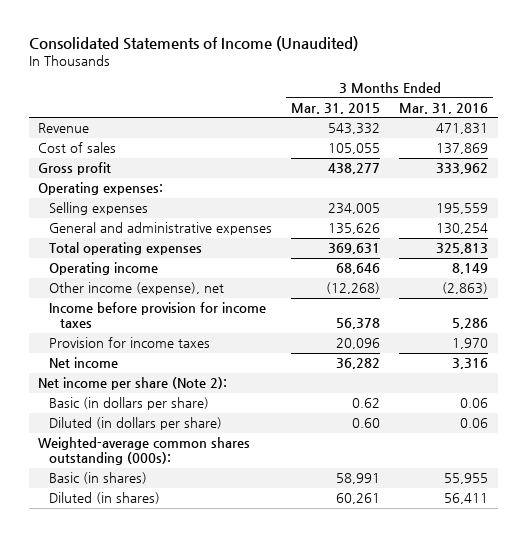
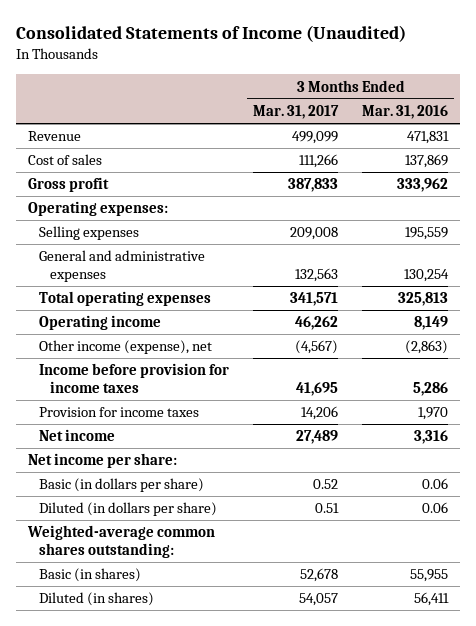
[291,102,381,114] Mar. 31, 2015 -> none
none -> [253,105,340,120] Mar. 31, 2017
[38,377,228,391] Net income per share (Note 2): -> [27,453,177,469] Net income per share:
[38,437,251,466] Weighted-average common shares outstanding (000s): -> [26,525,215,559] Weighted-average common shares outstanding:

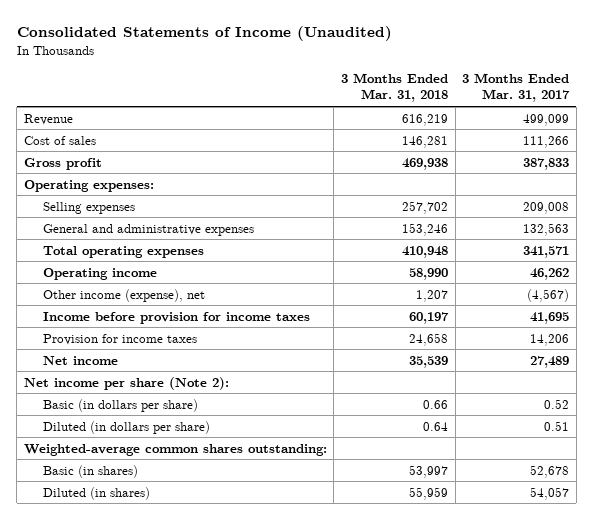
[362,105,449,120] Mar. 31, 2016 -> none
none -> [340,73,448,103] 3 Months Ended Mar. 31, 2018
[27,453,177,469] Net income per share: -> [23,376,229,390] Net income per share (Note 2):

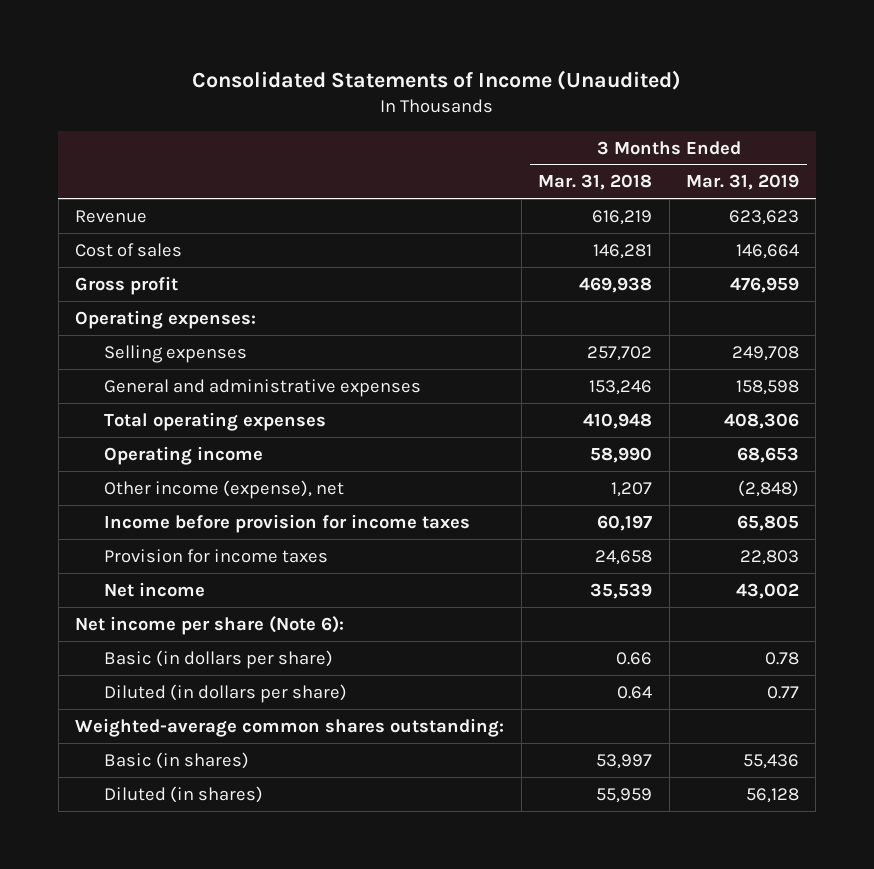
[462,73,571,103] 3 Months Ended Mar. 31, 2017 -> none
none -> [686,174,800,191] Mar. 31, 2019
[23,376,229,390] Net income per share (Note 2): -> [75,615,345,635] Net income per share (Note 6):

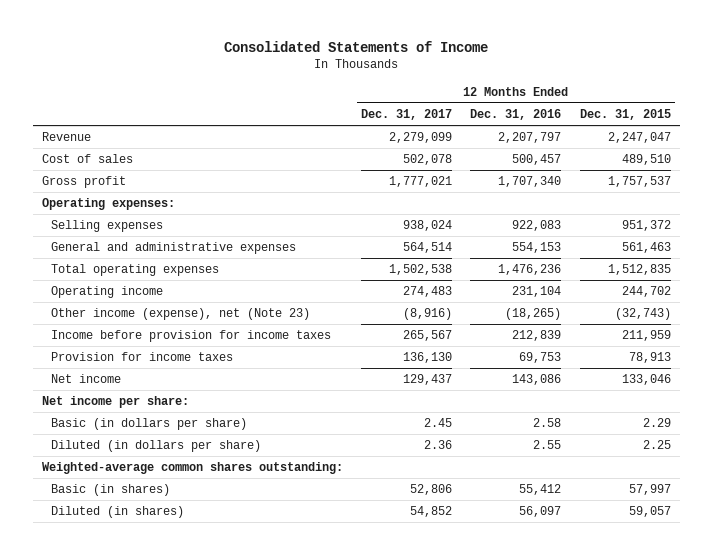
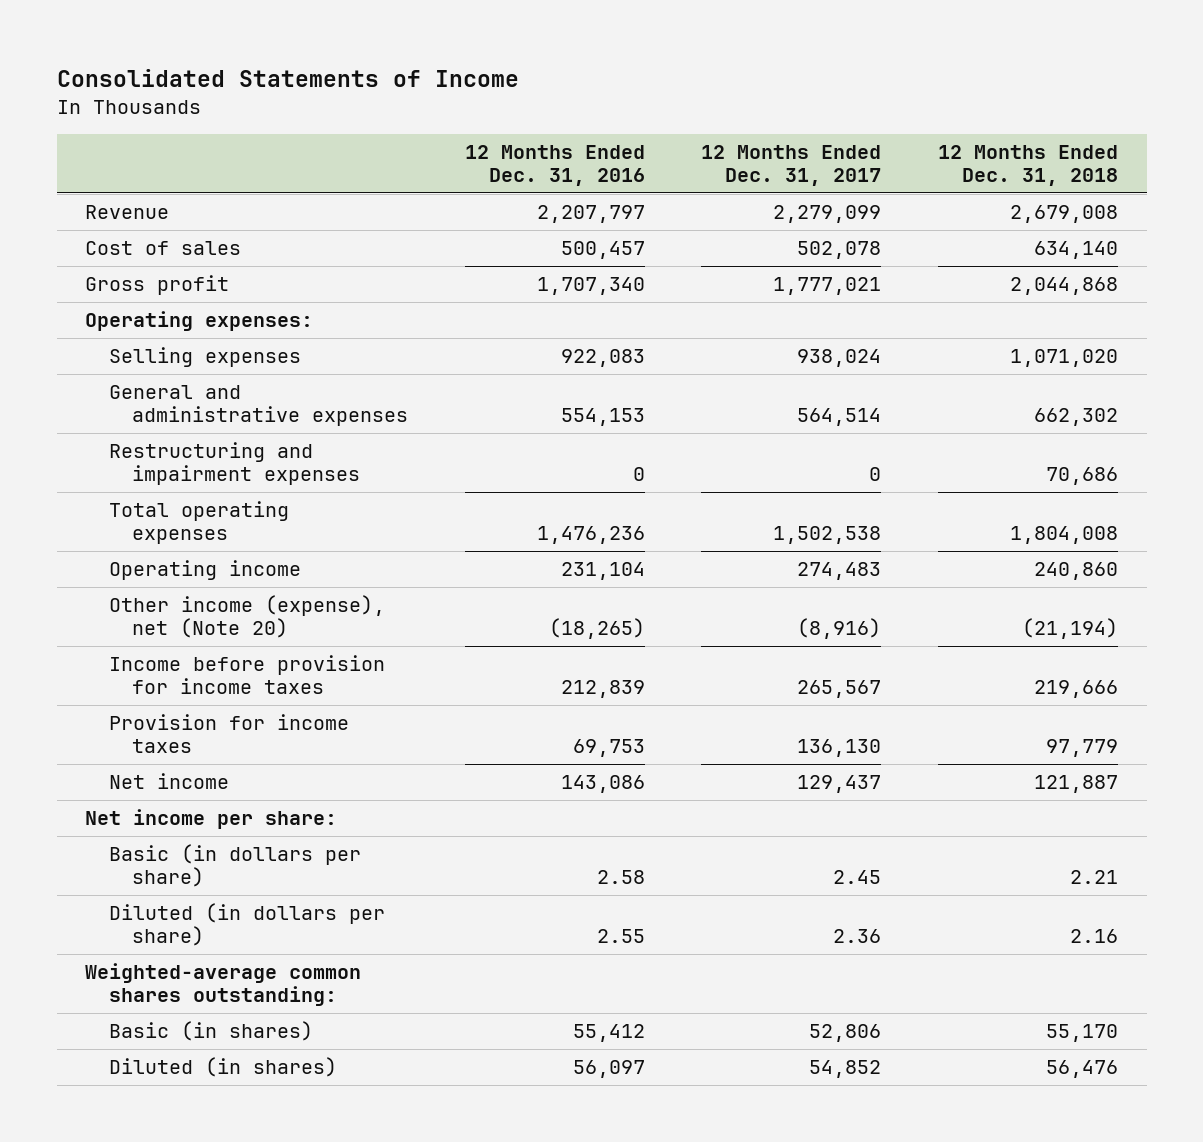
[579,108,671,120] Dec. 31, 2015 -> none
none -> [938,144,1119,187] 12 Months Ended Dec. 31, 2018
none -> [108,441,360,486] Restructuring and impairment expenses
[50,308,310,321] Other income (expense), net (Note 23) -> [108,594,385,639] Other income (expense), net (Note 20)

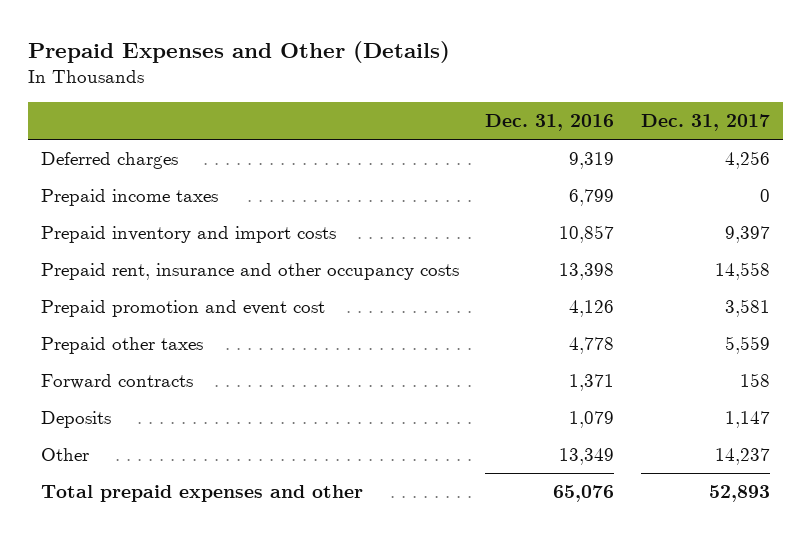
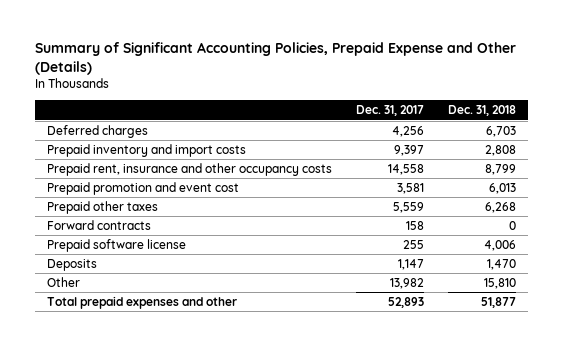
[28,40,451,63] Prepaid Expenses and Other (Details) -> [34,42,516,76] Summary of Significant Accounting Policies, Prepaid Expense and Other (Details)
[485,114,615,132] Dec. 31, 2016 -> none
none -> [448,105,517,117] Dec. 31, 2018
[41,189,219,207] Prepaid income taxes -> none
none -> [46,238,186,252] Prepaid software license
[714,448,770,466] 14,237 -> [389,277,424,289] 13,982

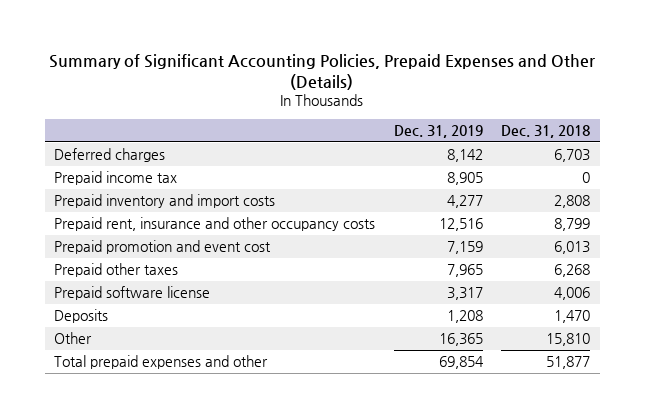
[34,42,516,76] Summary of Significant Accounting Policies, Prepaid Expense and Other (Details) -> [49,53,596,90] Summary of Significant Accounting Policies, Prepaid Expenses and Other (Details)
[355,105,424,117] Dec. 31, 2017 -> none
none -> [393,124,483,138] Dec. 31, 2019
none -> [54,171,178,186] Prepaid income tax
[46,219,151,230] Forward contracts -> none

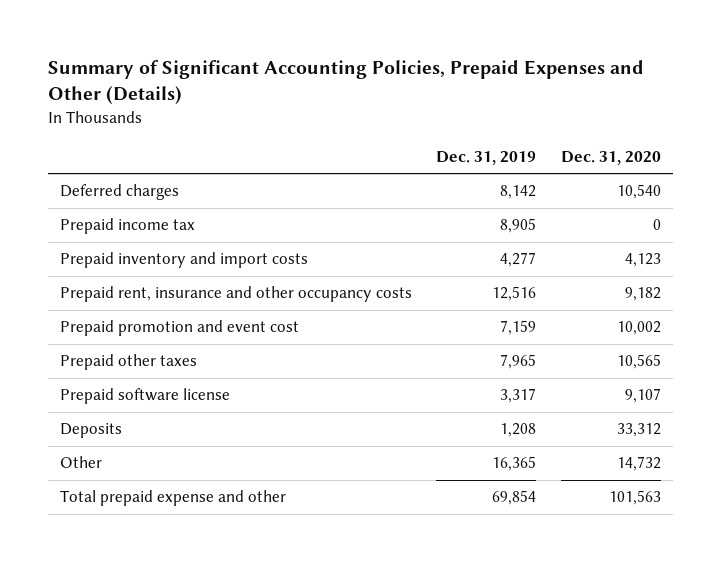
[501,124,591,138] Dec. 31, 2018 -> none
none -> [560,151,661,166] Dec. 31, 2020
[54,355,269,370] Total prepaid expenses and other -> [59,490,286,507] Total prepaid expense and other

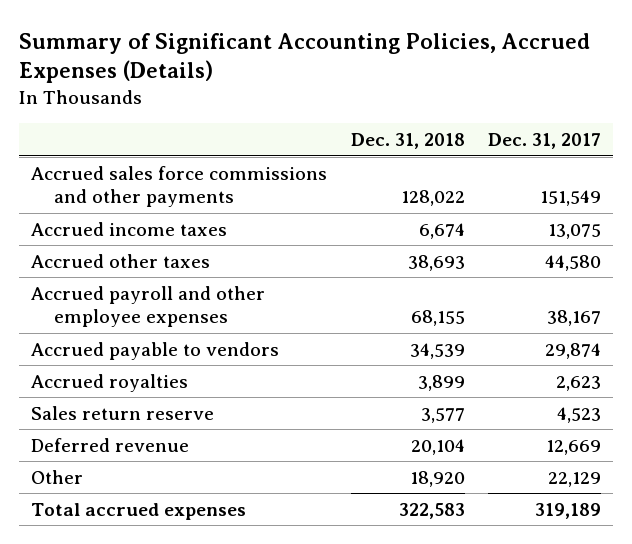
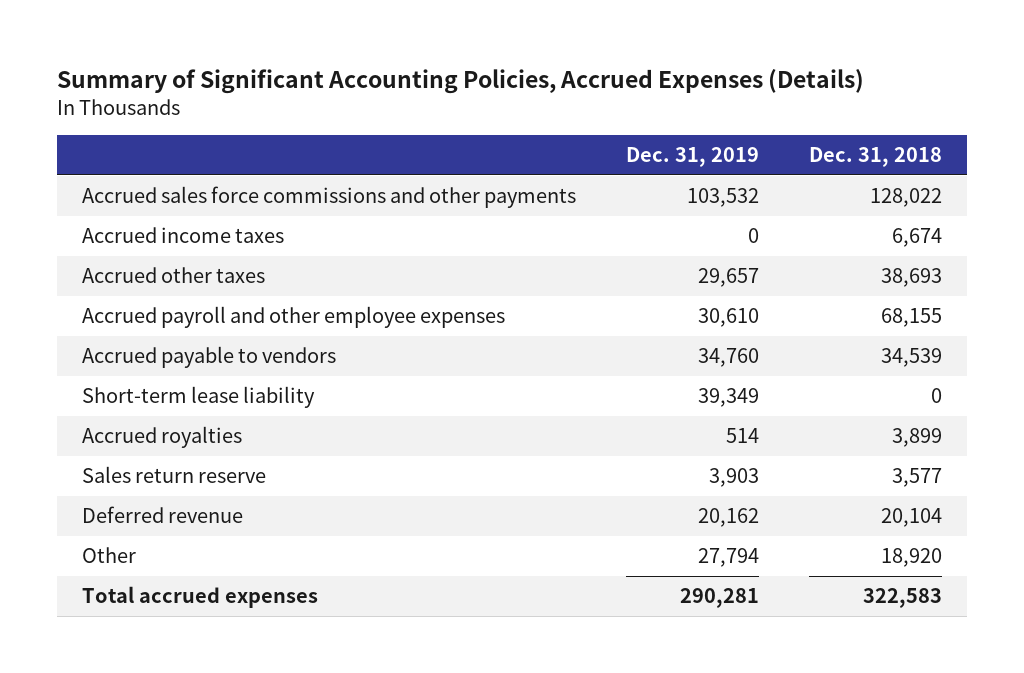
[488,132,602,149] Dec. 31, 2017 -> none
none -> [625,147,759,168] Dec. 31, 2019
none -> [81,386,315,409] Short-term lease liability

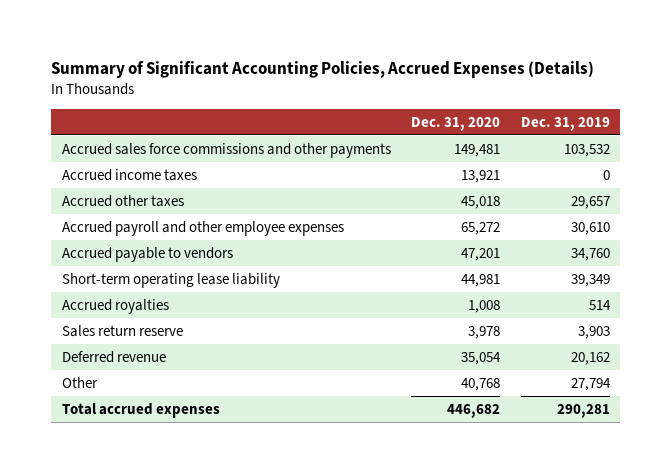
[809,147,943,168] Dec. 31, 2018 -> none
none -> [411,116,501,131] Dec. 31, 2020
[81,386,315,409] Short-term lease liability -> [61,272,280,288] Short-term operating lease liability

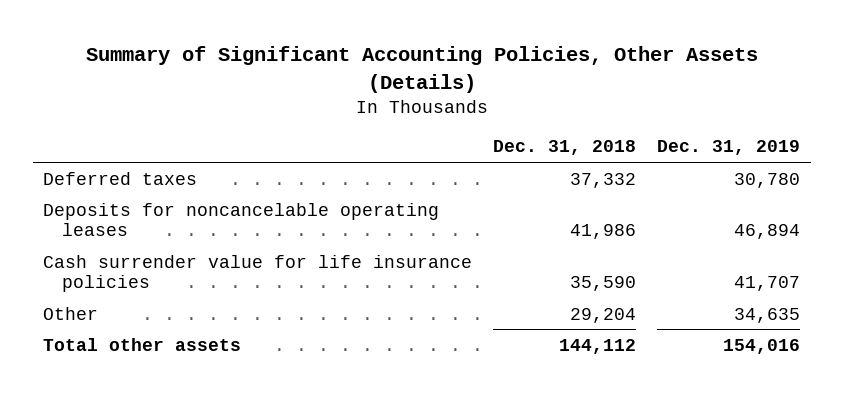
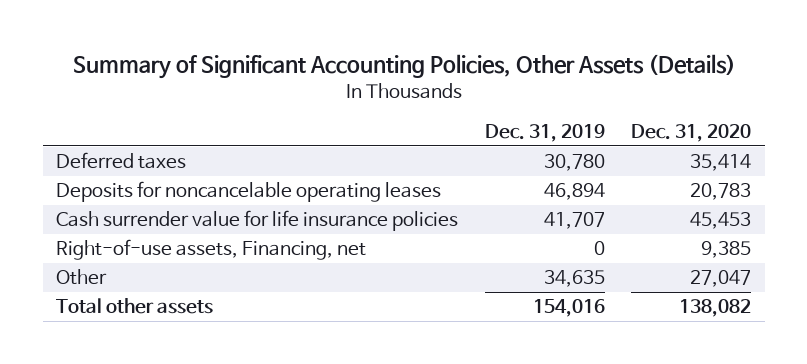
[493,140,637,156] Dec. 31, 2018 -> none
none -> [631,123,752,142] Dec. 31, 2020
none -> [55,239,366,261] Right-of-use assets, Financing, net

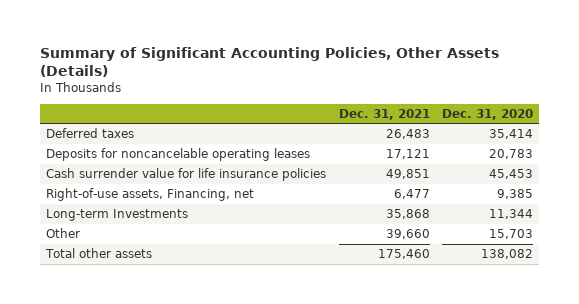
[484,123,605,142] Dec. 31, 2019 -> none
none -> [338,108,430,120] Dec. 31, 2021
none -> [46,209,189,222] Long-term Investments
[690,270,752,288] 27,047 -> [488,229,533,240] 15,703

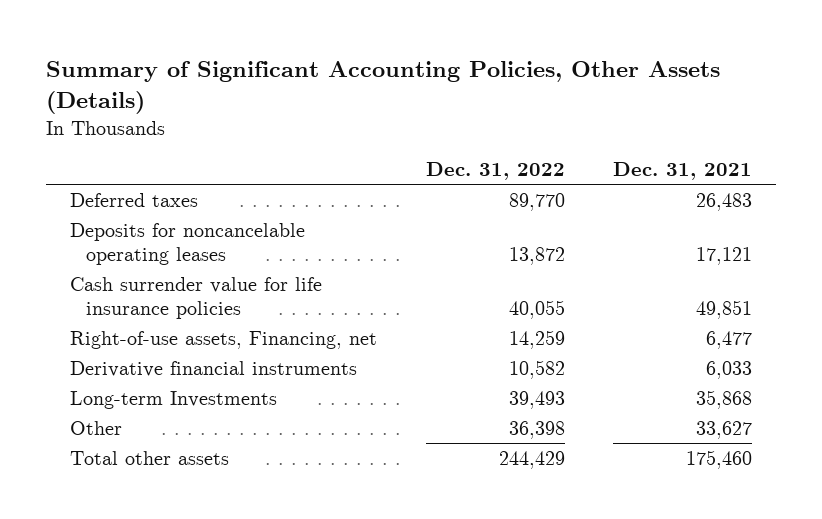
[441,108,533,120] Dec. 31, 2020 -> none
none -> [425,162,565,181] Dec. 31, 2022
none -> [69,360,357,377] Derivative financial instruments
[385,229,430,240] 39,660 -> [696,420,753,439] 33,627

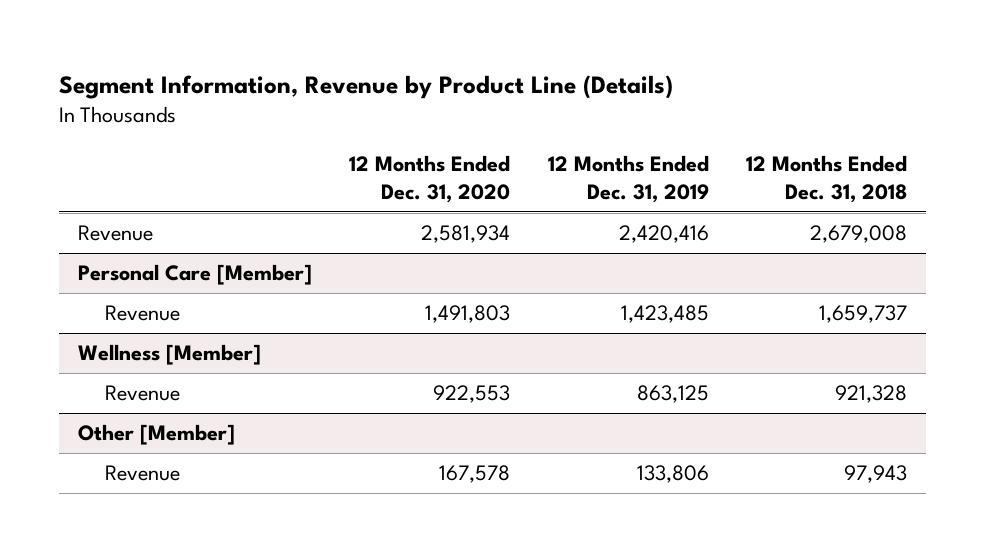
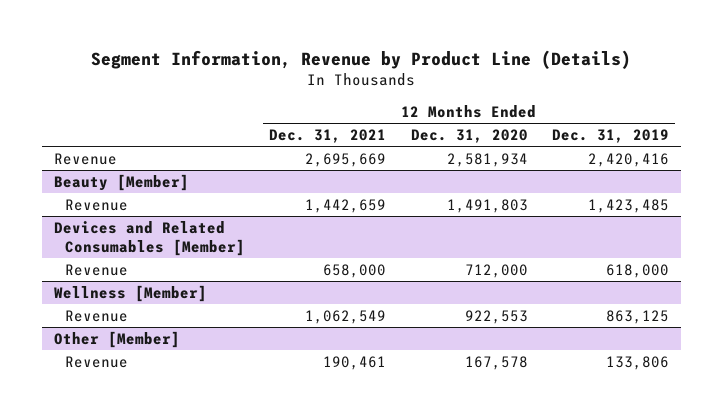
[746,155,908,203] 12 Months Ended Dec. 31, 2018 -> none
none -> [269,129,387,144] Dec. 31, 2021
[77,264,312,286] Personal Care [Member] -> none
none -> [53,173,189,191] Beauty [Member]
none -> [53,220,245,257] Devices and Related Consumables [Member]
none -> [64,263,128,276] Revenue

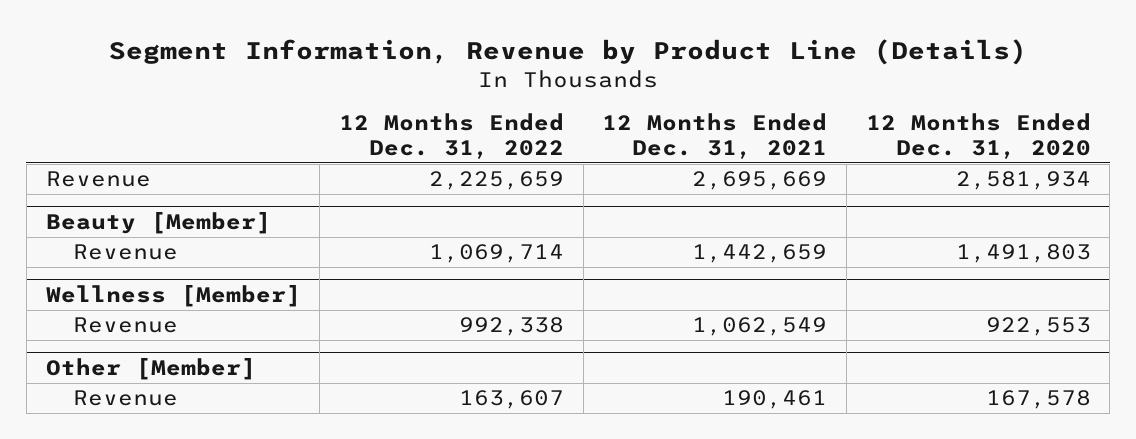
[551,129,669,144] Dec. 31, 2019 -> none
none -> [338,112,564,159] 12 Months Ended Dec. 31, 2022
[53,220,245,257] Devices and Related Consumables [Member] -> none
[64,263,128,276] Revenue -> none

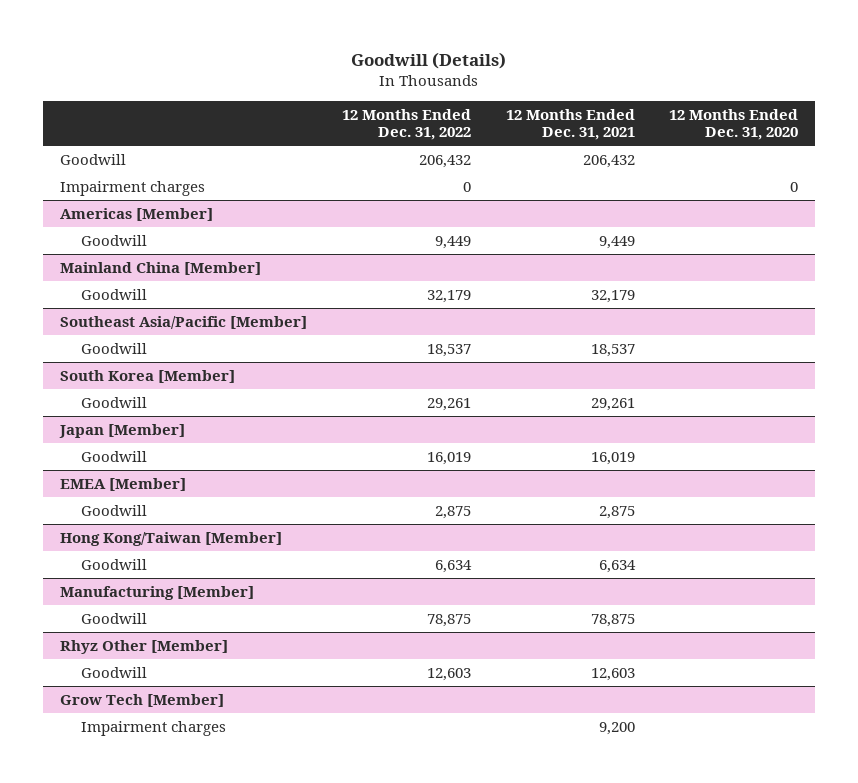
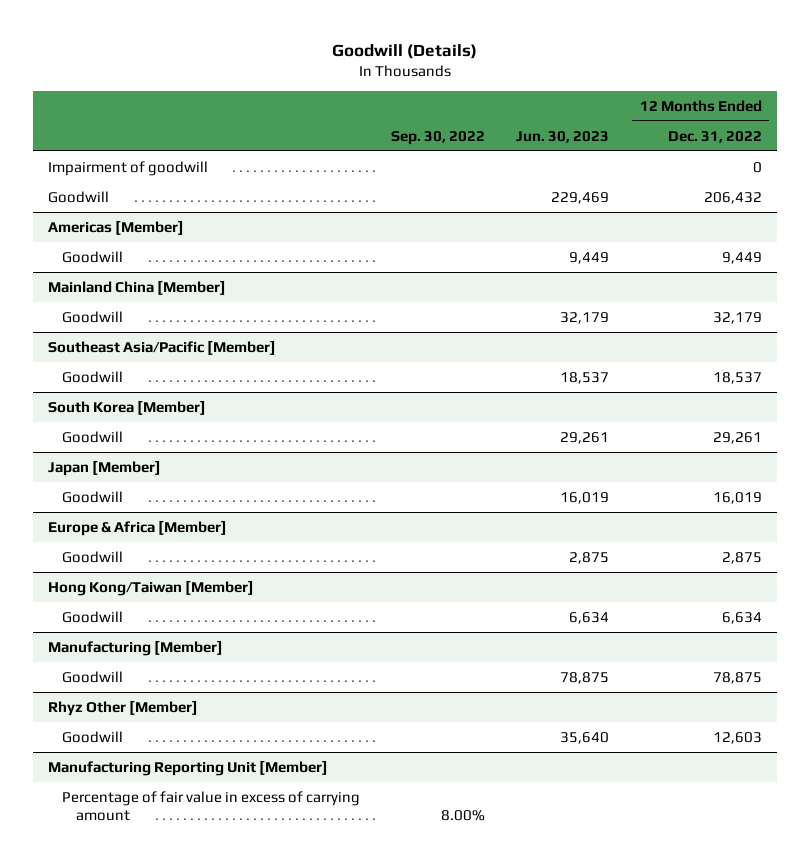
[505,108,635,141] 12 Months Ended Dec. 31, 2021 -> none
[669,108,799,141] 12 Months Ended Dec. 31, 2020 -> none
none -> [391,130,486,145] Sep. 30, 2022
none -> [515,130,609,143] Jun. 30, 2023
none -> [48,160,209,176] Impairment of goodwill
[60,180,206,196] Impairment charges -> none
[60,477,187,491] EMEA [Member] -> none
none -> [48,519,228,536] Europe & Africa [Member]
[60,693,225,707] Grow Tech [Member] -> none
[80,720,226,736] Impairment charges -> none
none -> [48,759,329,776] Manufacturing Reporting Unit [Member]
none -> [62,790,361,822] Percentage of fair value in excess of carrying amount

